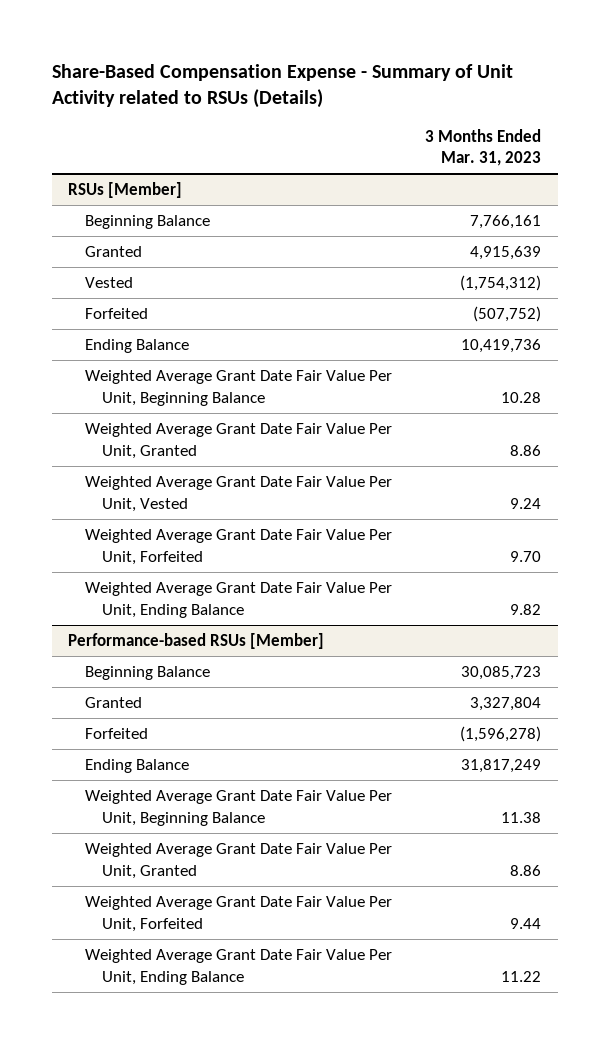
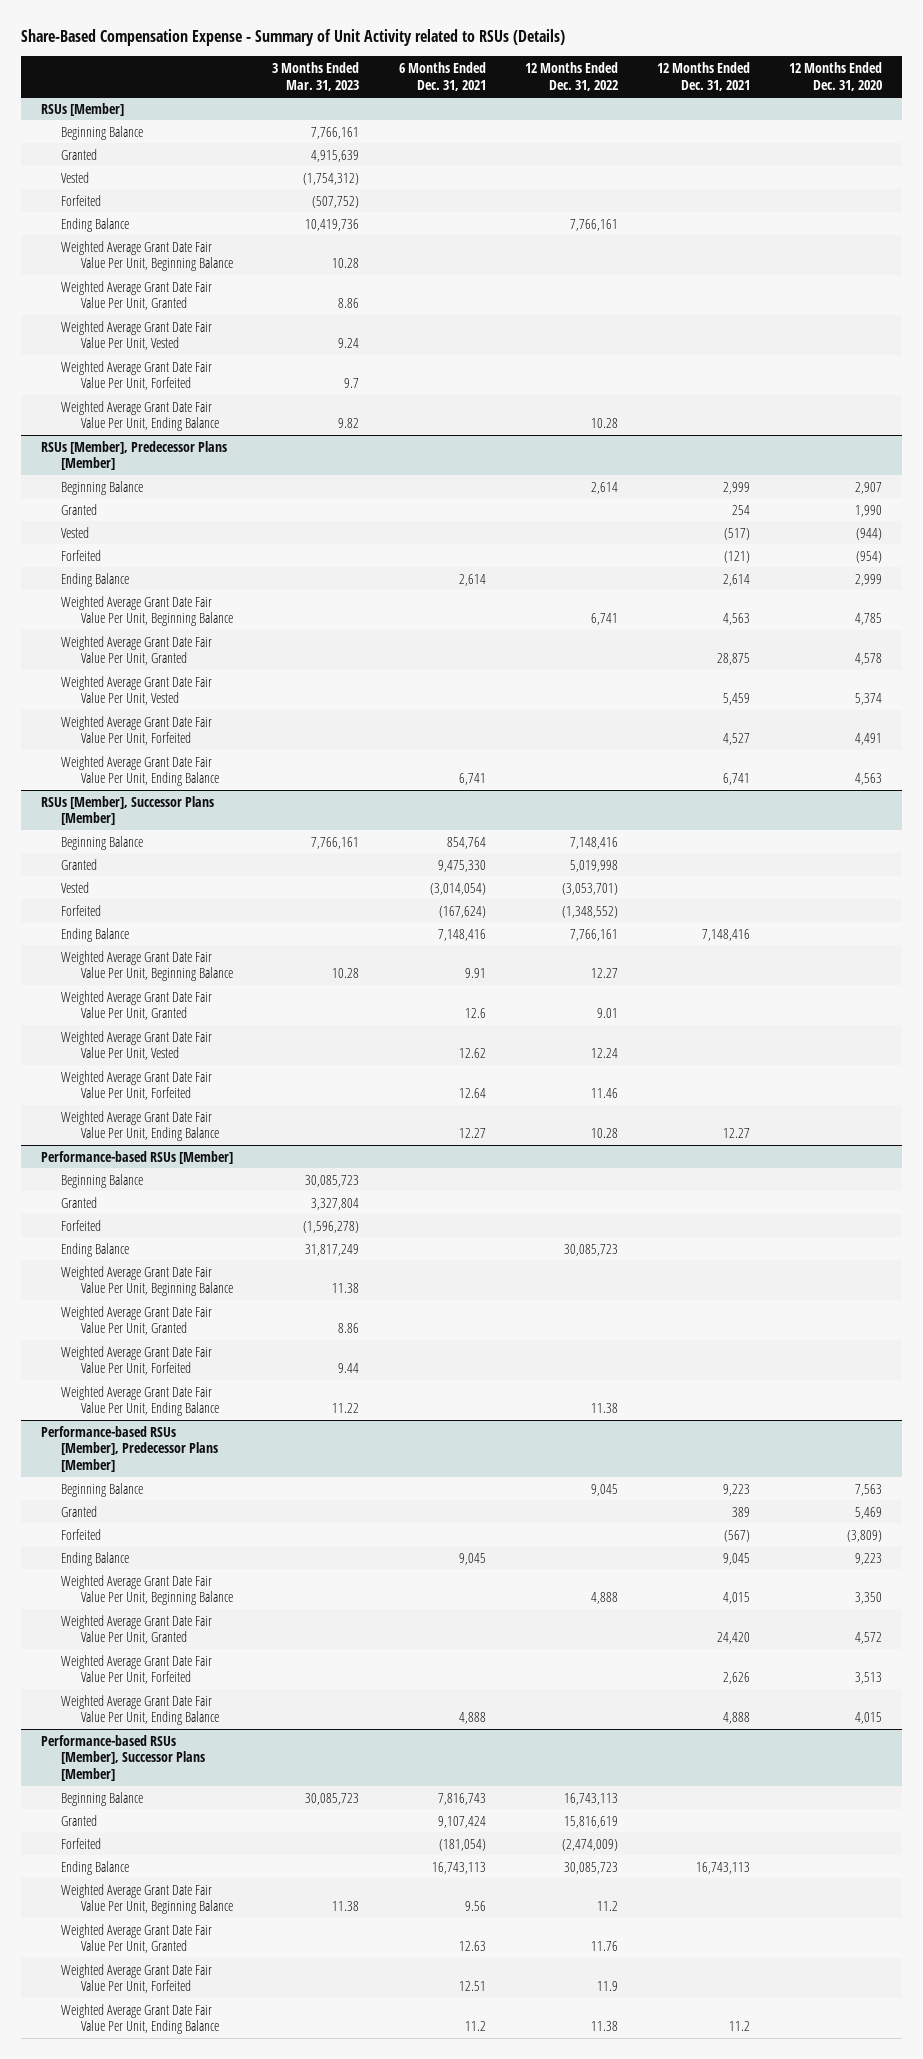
none -> [398,62,486,91] 6 Months Ended Dec. 31, 2021
none -> [524,62,618,91] 12 Months Ended Dec. 31, 2022
none -> [656,62,750,91] 12 Months Ended Dec. 31, 2021
none -> [789,62,883,91] 12 Months Ended Dec. 31, 2020
[510,550,542,562] 9.70 -> [344,378,360,389] 9.7
none -> [40,440,227,471] RSUs [Member], Predecessor Plans [Member]
none -> [60,480,143,495] Beginning Balance
none -> [60,503,97,515] Granted
none -> [60,526,89,538] Vested
none -> [60,549,101,561] Forfeited
none -> [60,572,129,587] Ending Balance
none -> [60,595,234,627] Weighted Average Grant Date Fair Value Per Unit, Beginning Balance
none -> [60,635,212,666] Weighted Average Grant Date Fair Value Per Unit, Granted
none -> [60,675,212,706] Weighted Average Grant Date Fair Value Per Unit, Vested
none -> [60,715,212,746] Weighted Average Grant Date Fair Value Per Unit, Forfeited
none -> [60,755,220,787] Weighted Average Grant Date Fair Value Per Unit, Ending Balance
none -> [40,795,214,826] RSUs [Member], Successor Plans [Member]
none -> [60,835,143,850] Beginning Balance
none -> [60,858,97,870] Granted
none -> [60,881,89,893] Vested
none -> [60,904,101,916] Forfeited
none -> [60,927,129,942] Ending Balance
none -> [60,950,234,982] Weighted Average Grant Date Fair Value Per Unit, Beginning Balance
none -> [60,990,212,1021] Weighted Average Grant Date Fair Value Per Unit, Granted
none -> [60,1030,212,1061] Weighted Average Grant Date Fair Value Per Unit, Vested
none -> [60,1070,212,1101] Weighted Average Grant Date Fair Value Per Unit, Forfeited
none -> [60,1110,220,1142] Weighted Average Grant Date Fair Value Per Unit, Ending Balance
none -> [40,1425,218,1472] Performance-based RSUs [Member], Predecessor Plans [Member]
none -> [60,1482,143,1497] Beginning Balance
none -> [60,1505,97,1517] Granted
none -> [60,1528,101,1540] Forfeited
none -> [60,1551,129,1566] Ending Balance
none -> [60,1574,234,1606] Weighted Average Grant Date Fair Value Per Unit, Beginning Balance
none -> [60,1614,212,1645] Weighted Average Grant Date Fair Value Per Unit, Granted
none -> [60,1654,212,1685] Weighted Average Grant Date Fair Value Per Unit, Forfeited
none -> [60,1694,220,1726] Weighted Average Grant Date Fair Value Per Unit, Ending Balance
none -> [40,1734,205,1781] Performance-based RSUs [Member], Successor Plans [Member]
none -> [60,1791,143,1806] Beginning Balance
none -> [60,1814,97,1826] Granted
none -> [60,1837,101,1849] Forfeited
none -> [60,1860,129,1875] Ending Balance
none -> [60,1883,234,1915] Weighted Average Grant Date Fair Value Per Unit, Beginning Balance
none -> [60,1923,212,1954] Weighted Average Grant Date Fair Value Per Unit, Granted
none -> [60,1963,212,1994] Weighted Average Grant Date Fair Value Per Unit, Forfeited
none -> [60,2003,220,2035] Weighted Average Grant Date Fair Value Per Unit, Ending Balance

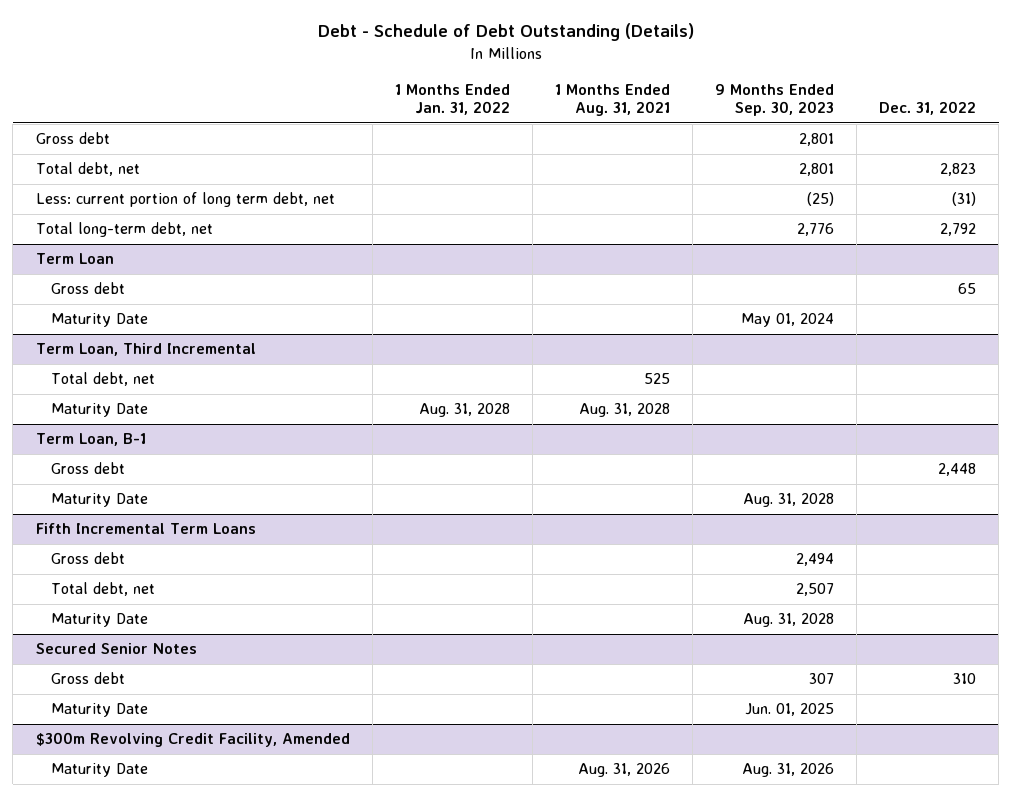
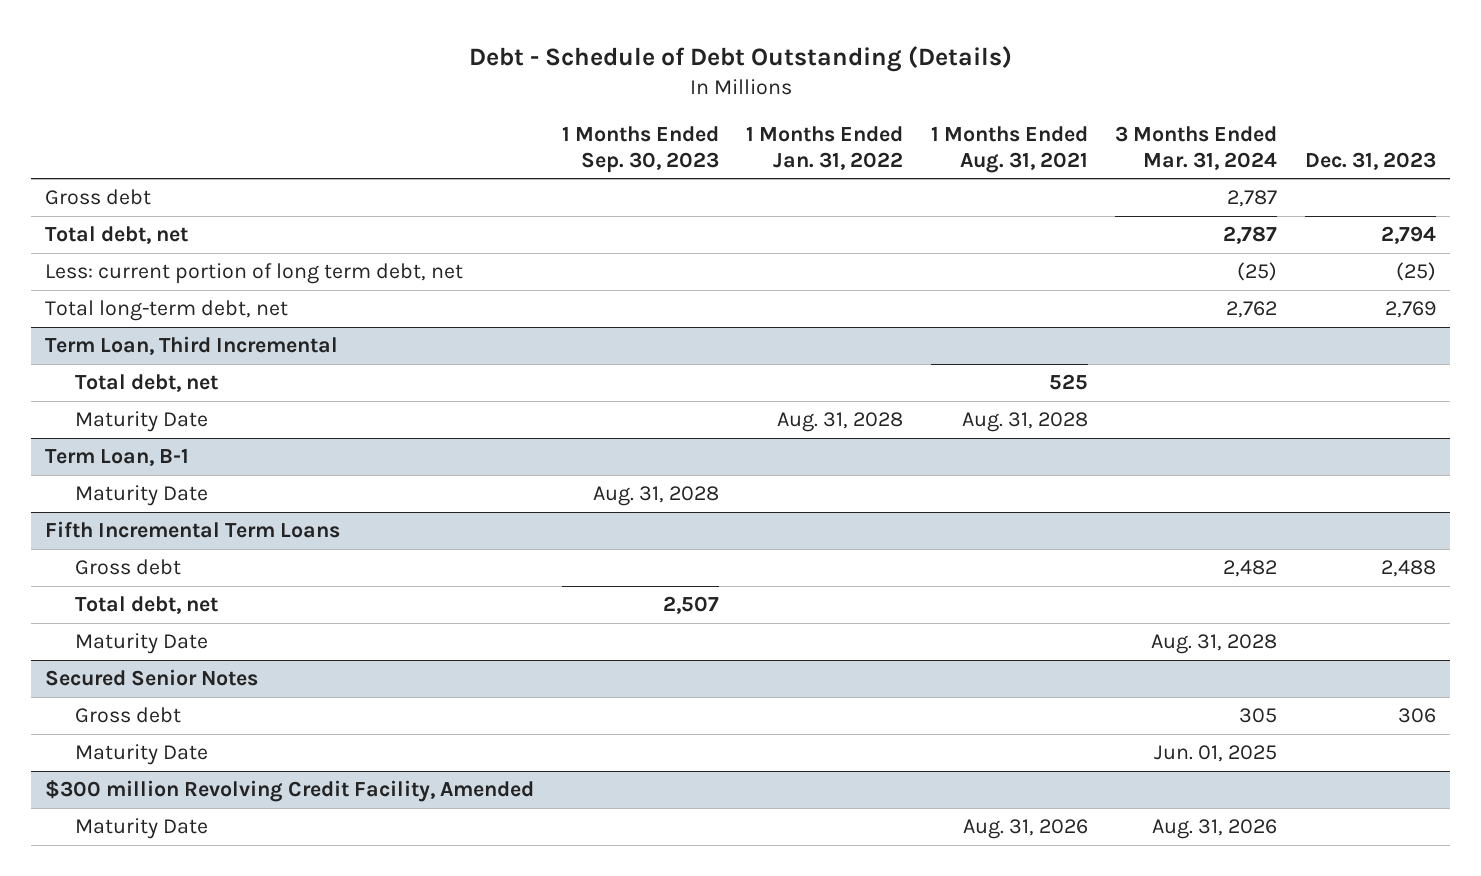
[715,83,835,117] 9 Months Ended Sep. 30, 2023 -> none
[879,101,977,116] Dec. 31, 2022 -> none
none -> [561,125,719,173] 1 Months Ended Sep. 30, 2023
none -> [1115,125,1278,170] 3 Months Ended Mar. 31, 2024
none -> [1304,151,1436,170] Dec. 31, 2023
[35,253,114,265] Term Loan -> none
[50,282,125,295] Gross debt -> none
[50,313,148,328] Maturity Date -> none
[50,462,125,475] Gross debt -> none
[35,732,350,748] $300m Revolving Credit Facility, Amended -> [45,780,535,803] $300 million Revolving Credit Facility, Amended

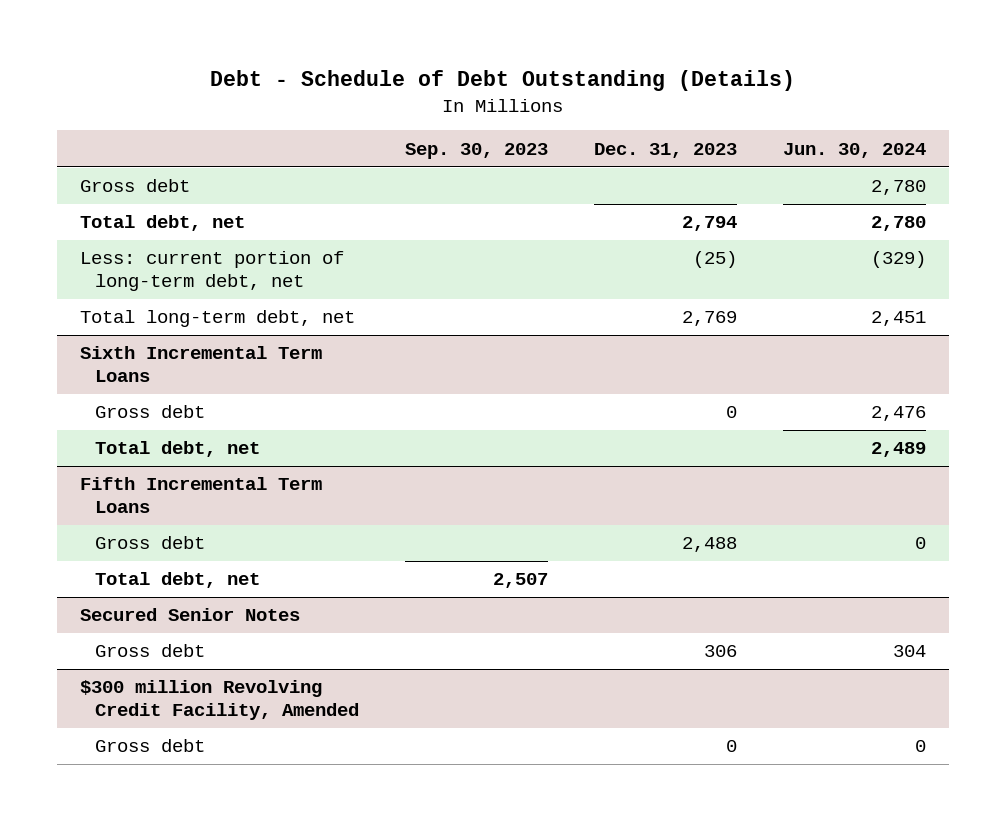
[561,125,719,173] 1 Months Ended Sep. 30, 2023 -> none
[746,125,904,170] 1 Months Ended Jan. 31, 2022 -> none
[930,125,1088,173] 1 Months Ended Aug. 31, 2021 -> none
[1115,125,1278,170] 3 Months Ended Mar. 31, 2024 -> none
none -> [405,142,549,159] Sep. 30, 2023
none -> [783,142,927,158] Jun. 30, 2024
[45,263,464,285] Less: current portion of long term debt, net -> [79,251,344,292] Less: current portion of long-term debt, net
[45,336,339,356] Term Loan, Third Incremental -> none
[75,374,219,393] Total debt, net -> none
[75,411,209,433] Maturity Date -> none
[45,448,190,467] Term Loan, B-1 -> none
[75,485,209,507] Maturity Date -> none
none -> [79,346,322,383] Sixth Incremental Term Loans
none -> [95,405,206,419] Gross debt
none -> [95,441,261,458] Total debt, net
[75,633,209,655] Maturity Date -> none
[75,744,209,766] Maturity Date -> none
[75,818,209,840] Maturity Date -> none
none -> [95,739,206,753] Gross debt

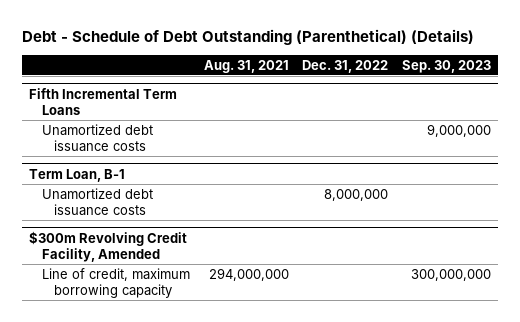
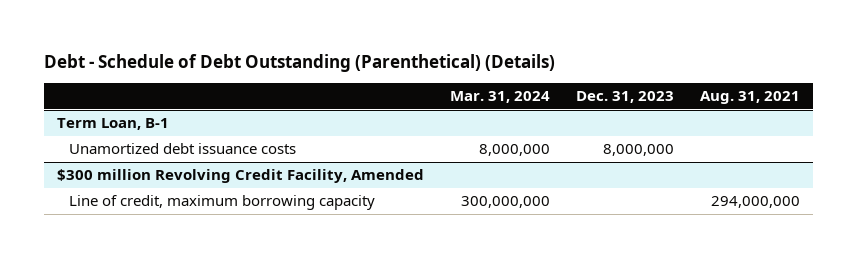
[302,59,389,73] Dec. 31, 2022 -> none
[402,59,492,73] Sep. 30, 2023 -> none
none -> [450,91,551,104] Mar. 31, 2024
none -> [576,91,675,104] Dec. 31, 2023
[28,87,177,115] Fifth Incremental Term Loans -> none
[41,123,153,152] Unamortized debt issuance costs -> none
[28,230,187,262] $300m Revolving Credit Facility, Amended -> [57,169,425,184] $300 million Revolving Credit Facility, Amended

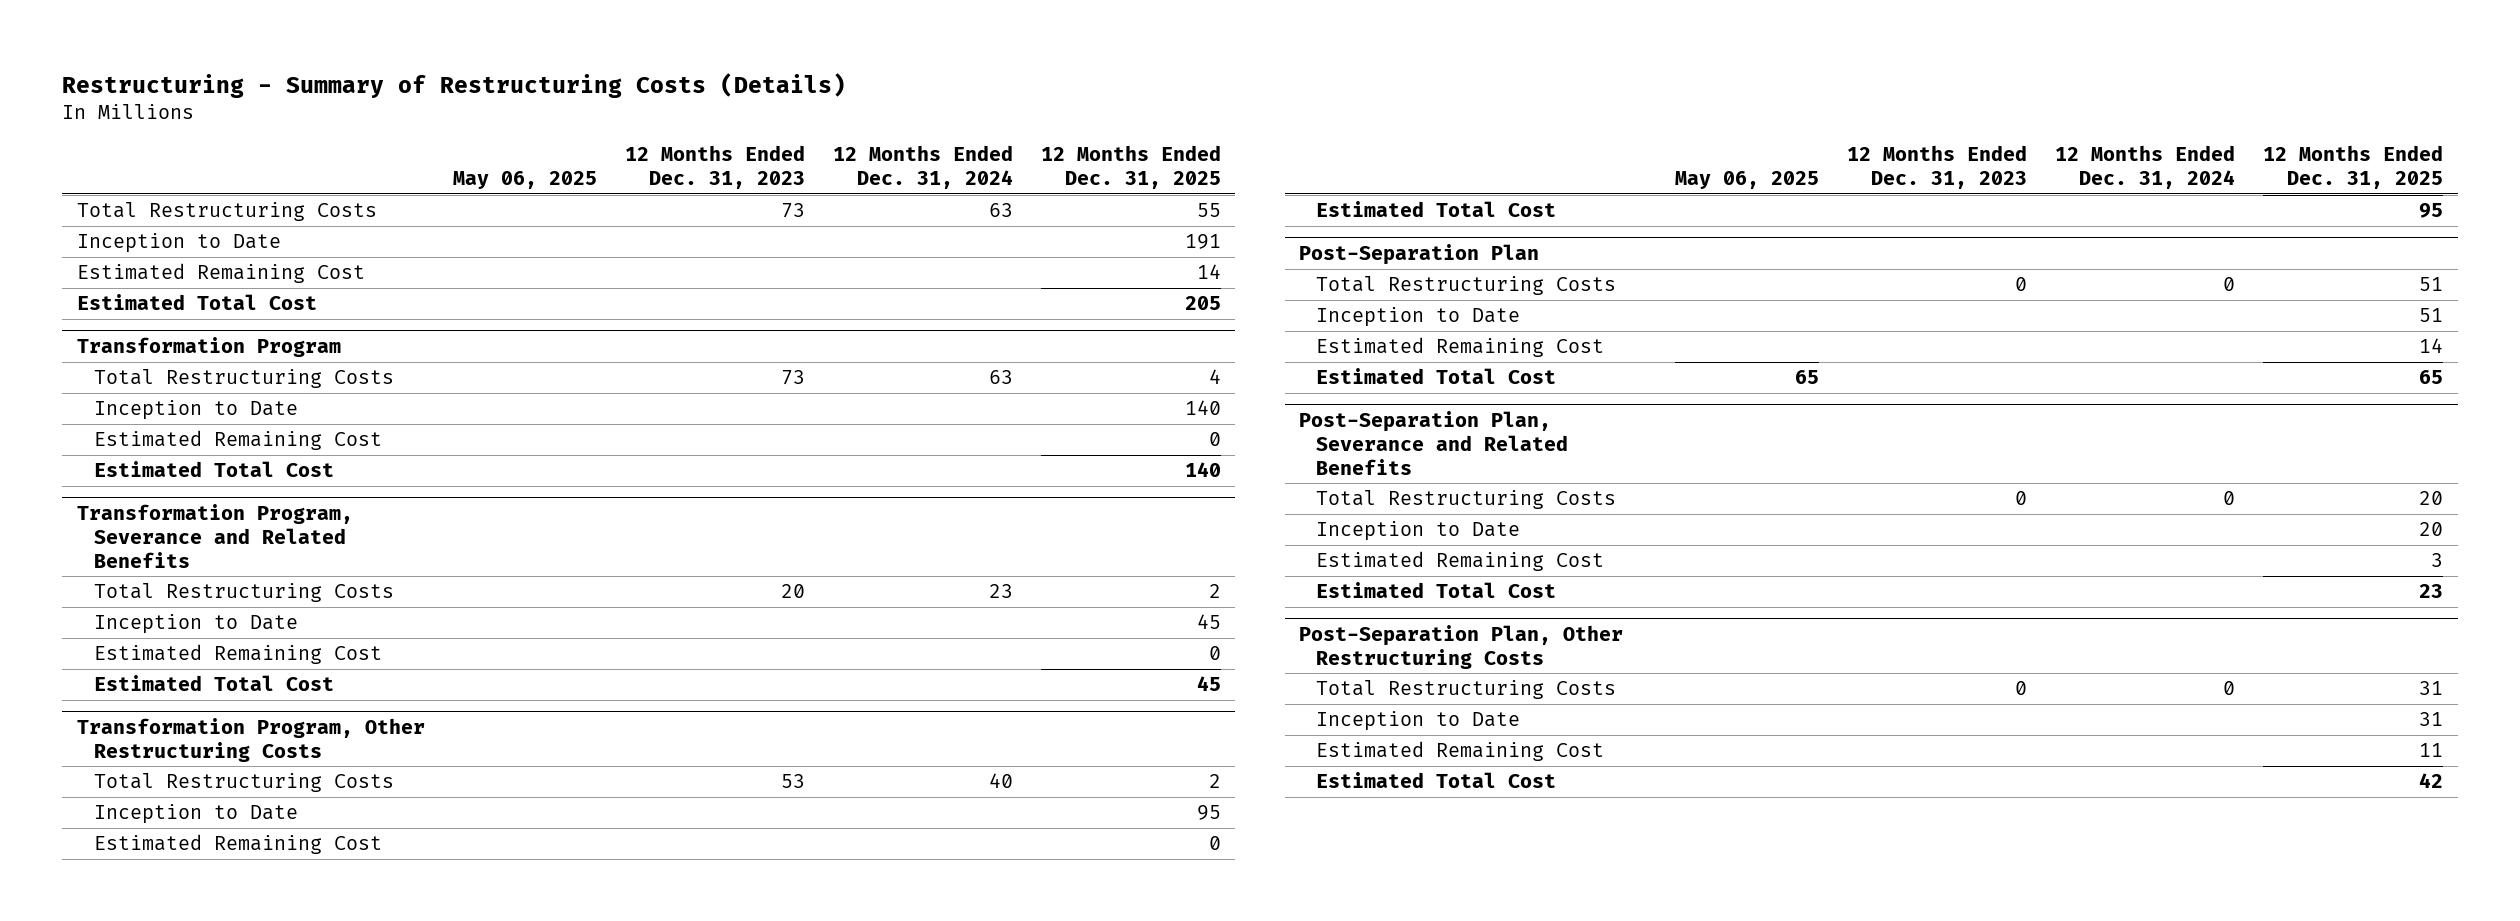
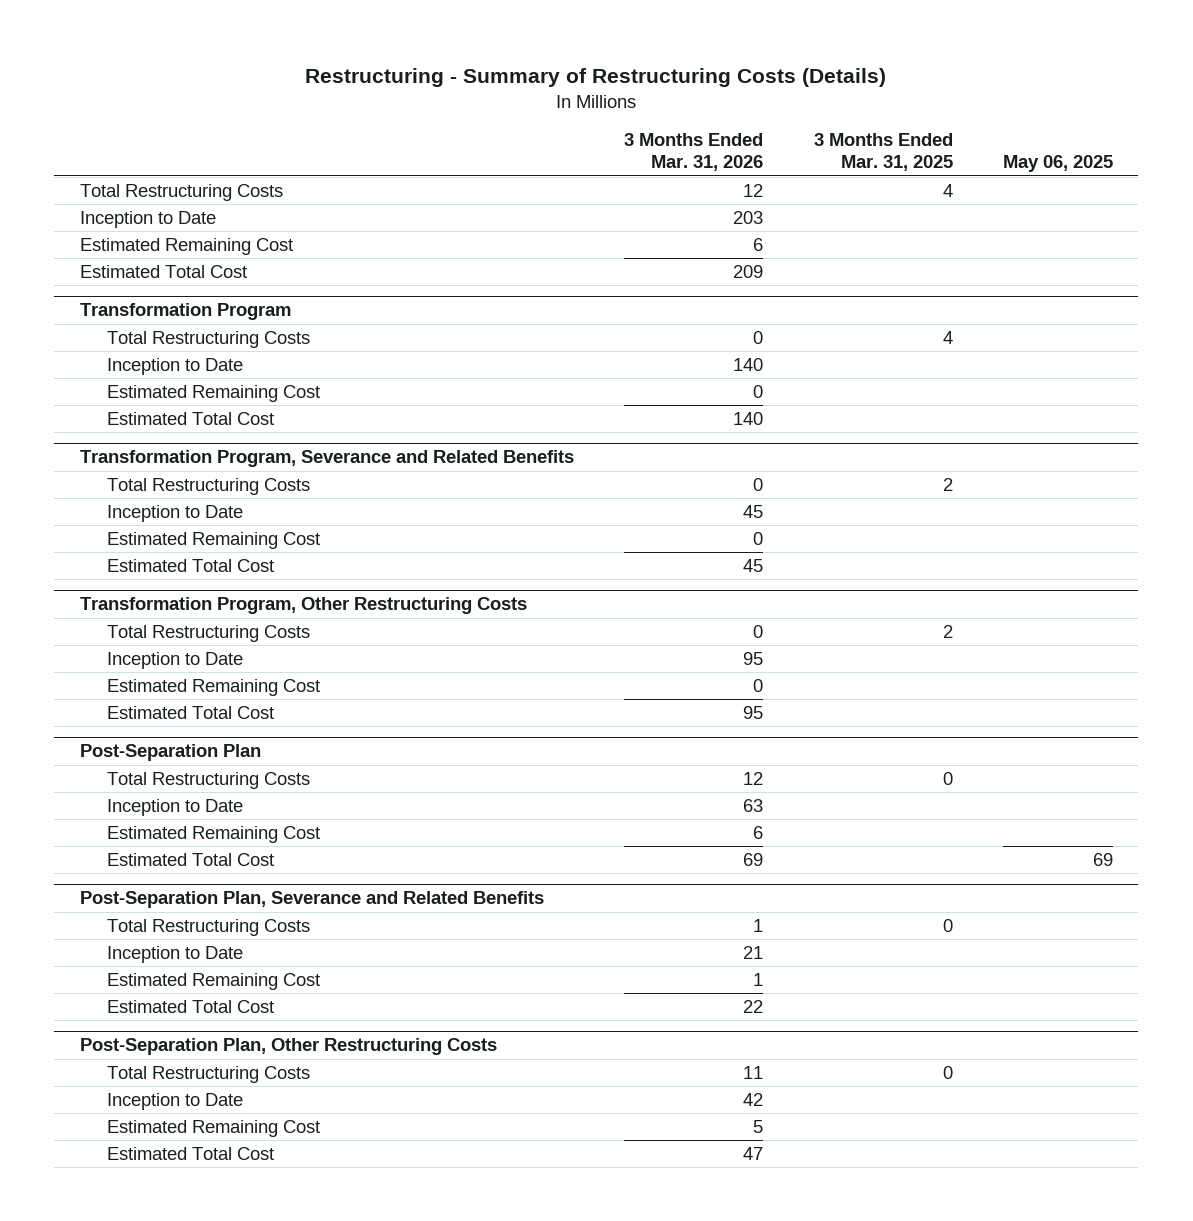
[624,145,805,190] 12 Months Ended Dec. 31, 2023 -> none
[833,145,1014,190] 12 Months Ended Dec. 31, 2024 -> none
[1041,145,1222,190] 12 Months Ended Dec. 31, 2025 -> none
none -> [624,133,764,172] 3 Months Ended Mar. 31, 2026
none -> [813,133,953,172] 3 Months Ended Mar. 31, 2025
[1794,370,1819,385] 65 -> [1093,853,1114,867] 69

